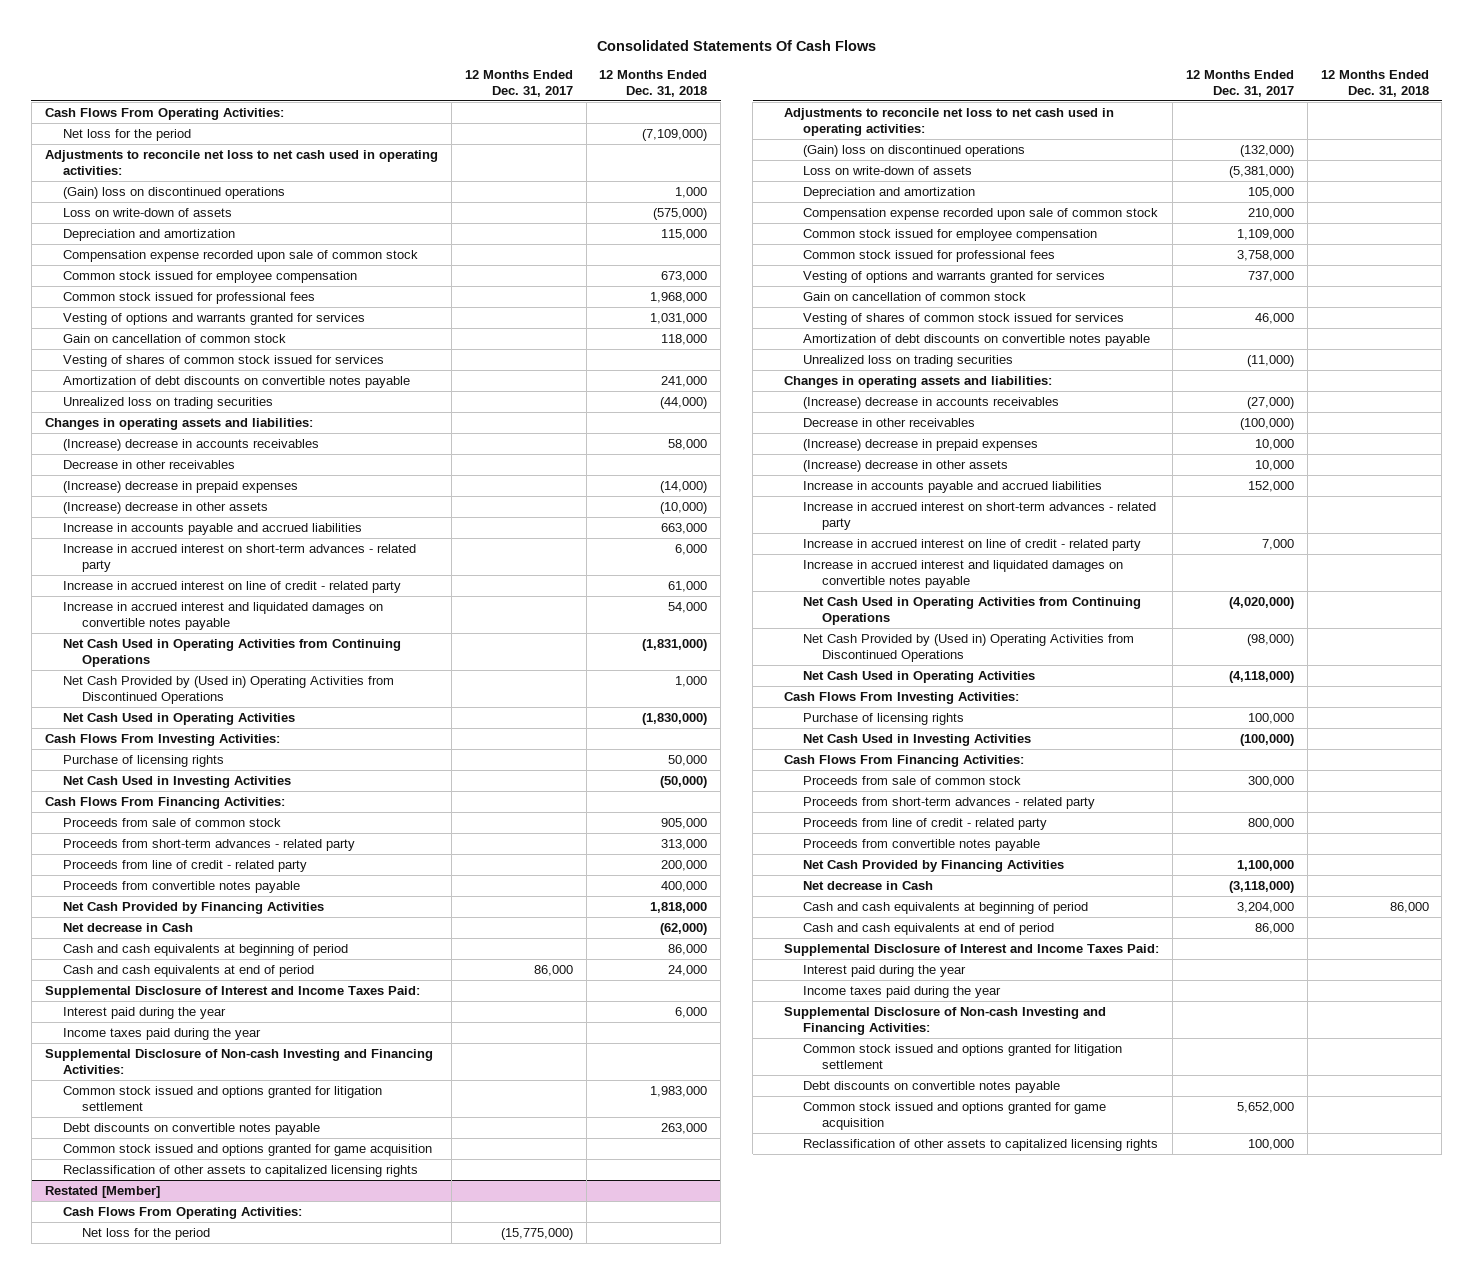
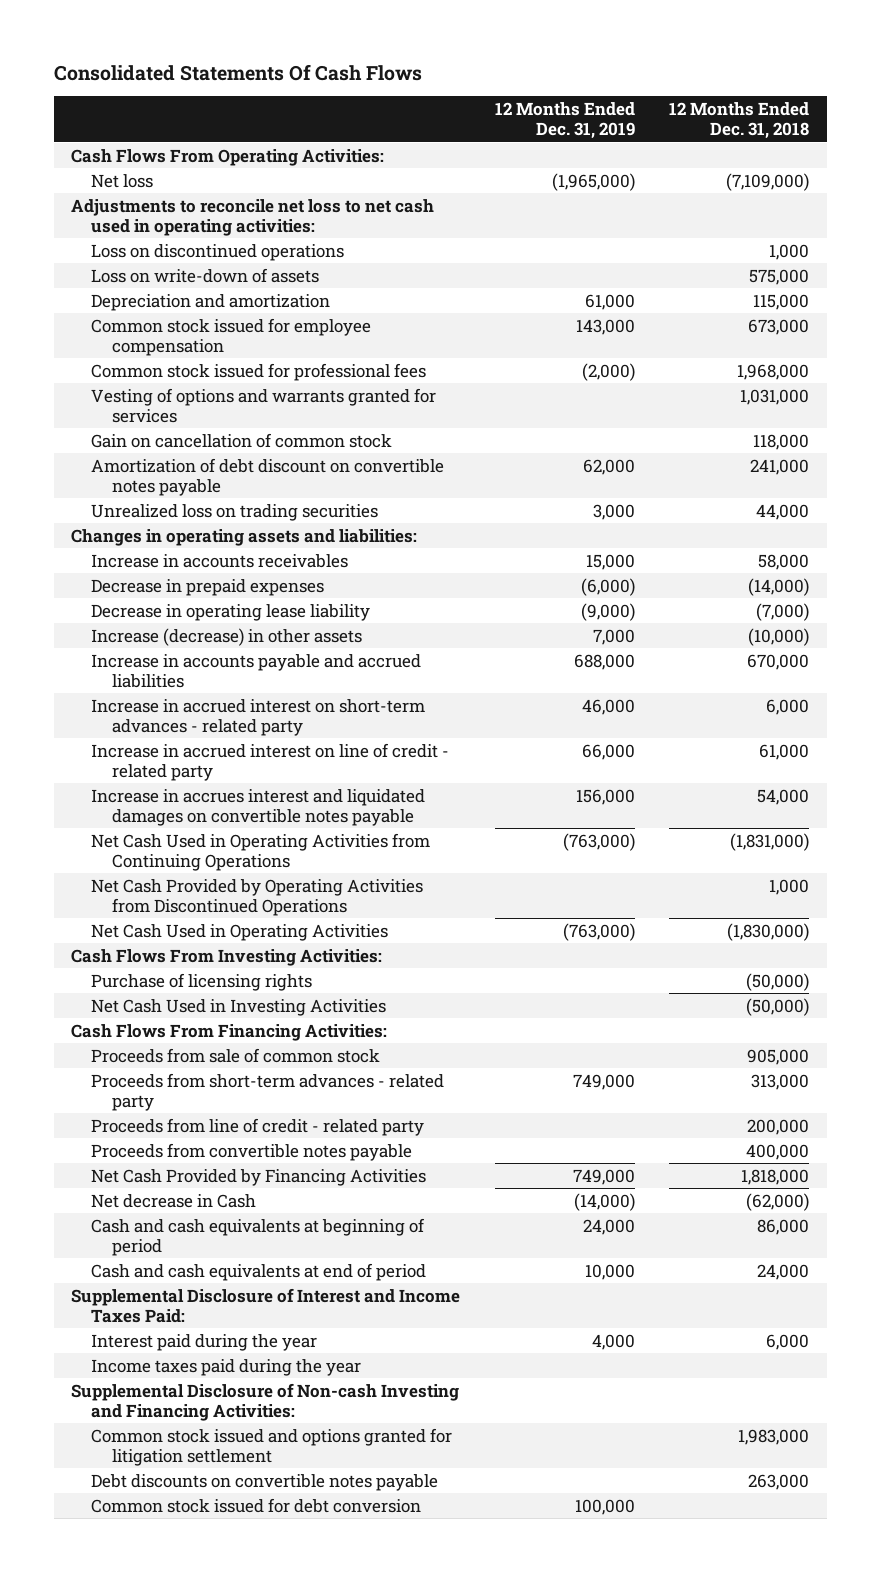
[464,69,573,97] 12 Months Ended Dec. 31, 2017 -> none
none -> [494,102,635,140] 12 Months Ended Dec. 31, 2019
[63,128,192,141] Net loss for the period -> [91,173,154,188] Net loss
[63,186,286,199] (Gain) loss on discontinued operations -> [91,243,345,261] Loss on discontinued operations
[653,207,708,220] (575,000) -> [749,268,810,285] 575,000
[63,249,419,262] Compensation expense recorded upon sale of common stock -> none
[63,354,385,367] Vesting of shares of common stock issued for services -> none
[63,375,411,388] Amortization of debt discounts on convertible notes payable -> [91,457,445,496] Amortization of debt discount on convertible notes payable
[660,396,708,409] (44,000) -> [756,503,810,520] 44,000
[63,459,236,469] Decrease in other receivables -> none
[63,438,320,451] (Increase) decrease in accounts receivables -> [91,553,349,568] Increase in accounts receivables
[63,480,299,493] (Increase) decrease in prepaid expenses -> [91,578,325,596] Decrease in prepaid expenses
none -> [91,603,371,621] Decrease in operating lease liability
[63,501,269,514] (Increase) decrease in other assets -> [91,627,363,646] Increase (decrease) in other assets
[661,522,708,534] 663,000 -> [747,653,810,670] 670,000
[63,601,384,630] Increase in accrued interest and liquidated damages on convertible notes payable -> [91,788,426,826] Increase in accrues interest and liquidated damages on convertible notes payable
[63,675,395,704] Net Cash Provided by (Used in) Operating Activities from Discontinued Operations -> [91,878,424,916] Net Cash Provided by Operating Activities from Discontinued Operations
[668,754,708,766] 50,000 -> [746,972,810,991] (50,000)
[63,1143,433,1156] Common stock issued and options granted for game acquisition -> none
[63,1164,419,1177] Reclassification of other assets to capitalized licensing rights -> none
[44,1185,160,1198] Restated [Member] -> none
[63,1206,303,1219] Cash Flows From Operating Activities: -> none
[81,1227,210,1240] Net loss for the period -> none
[784,107,1115,136] Adjustments to reconcile net loss to net cash used in operating activities: -> none
[803,144,1026,157] (Gain) loss on discontinued operations -> none
[803,165,973,175] Loss on write-down of assets -> none
[803,186,976,199] Depreciation and amortization -> none
[803,207,1159,220] Compensation expense recorded upon sale of common stock -> none
[803,228,1098,241] Common stock issued for employee compensation -> none
[803,249,1056,262] Common stock issued for professional fees -> none
[803,270,1106,283] Vesting of options and warrants granted for services -> none
[803,291,1027,301] Gain on cancellation of common stock -> none
[803,312,1125,325] Vesting of shares of common stock issued for services -> none
[803,333,1151,346] Amortization of debt discounts on convertible notes payable -> none
[803,354,1014,367] Unrealized loss on trading securities -> none
[784,375,1053,388] Changes in operating assets and liabilities: -> none
[803,396,1060,409] (Increase) decrease in accounts receivables -> none
[803,417,976,427] Decrease in other receivables -> none
[803,438,1039,451] (Increase) decrease in prepaid expenses -> none
[803,459,1009,472] (Increase) decrease in other assets -> none
[803,480,1103,493] Increase in accounts payable and accrued liabilities -> none
[803,501,1157,530] Increase in accrued interest on short-term advances - related party -> none
[803,538,1142,551] Increase in accrued interest on line of credit - related party -> none
[803,559,1124,588] Increase in accrued interest and liquidated damages on convertible notes payable -> none
[803,596,1142,625] Net Cash Used in Operating Activities from Continuing Operations -> none
[803,633,1135,662] Net Cash Provided by (Used in) Operating Activities from Discontinued Operations -> none
[803,670,1036,683] Net Cash Used in Operating Activities -> none
[784,691,1020,704] Cash Flows From Investing Activities: -> none
[803,712,965,725] Purchase of licensing rights -> none
[803,733,1032,746] Net Cash Used in Investing Activities -> none
[784,754,1025,767] Cash Flows From Financing Activities: -> none
[803,775,1022,785] Proceeds from sale of common stock -> none
[803,796,1096,809] Proceeds from short-term advances - related party -> none
[803,817,1048,830] Proceeds from line of credit - related party -> none
[803,838,1041,851] Proceeds from convertible notes payable -> none
[803,859,1065,872] Net Cash Provided by Financing Activities -> none
[803,880,934,890] Net decrease in Cash -> none
[803,901,1089,914] Cash and cash equivalents at beginning of period -> none
[803,922,1055,935] Cash and cash equivalents at end of period -> none
[784,943,1160,956] Supplemental Disclosure of Interest and Income Taxes Paid: -> none
[803,964,967,977] Interest paid during the year -> none
[803,985,1002,998] Income taxes paid during the year -> none
[784,1006,1107,1035] Supplemental Disclosure of Non-cash Investing and Financing Activities: -> none
[803,1043,1123,1069] Common stock issued and options granted for litigation settlement -> none
[803,1080,1061,1093] Debt discounts on convertible notes payable -> none
[803,1101,1107,1130] Common stock issued and options granted for game acquisition -> none
[803,1138,1159,1151] Reclassification of other assets to capitalized licensing rights -> none
none -> [91,1497,422,1513] Common stock issued for debt conversion

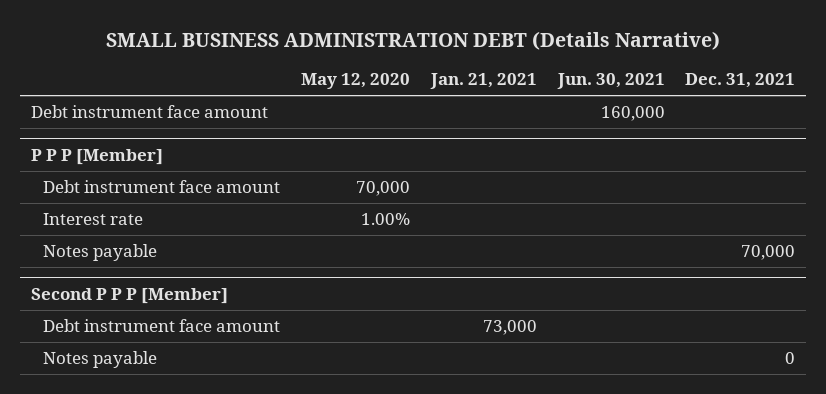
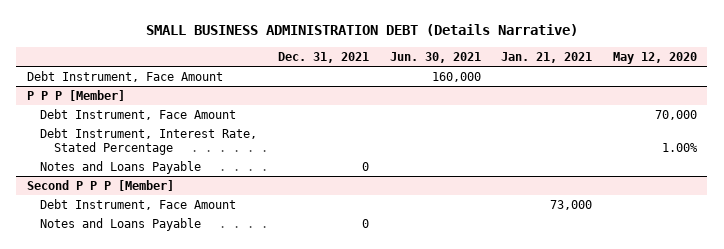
[30,104,268,118] Debt instrument face amount -> [26,70,223,82] Debt Instrument, Face Amount
[43,179,281,193] Debt instrument face amount -> [40,108,237,120] Debt Instrument, Face Amount
[43,212,144,225] Interest rate -> [40,127,258,156] Debt Instrument, Interest Rate, Stated Percentage
[43,243,158,261] Notes payable -> [40,160,202,174] Notes and Loans Payable
[741,244,796,260] 70,000 -> [361,161,369,171] 0
[43,318,281,332] Debt instrument face amount -> [40,198,237,210] Debt Instrument, Face Amount
[43,350,158,368] Notes payable -> [40,217,202,231] Notes and Loans Payable

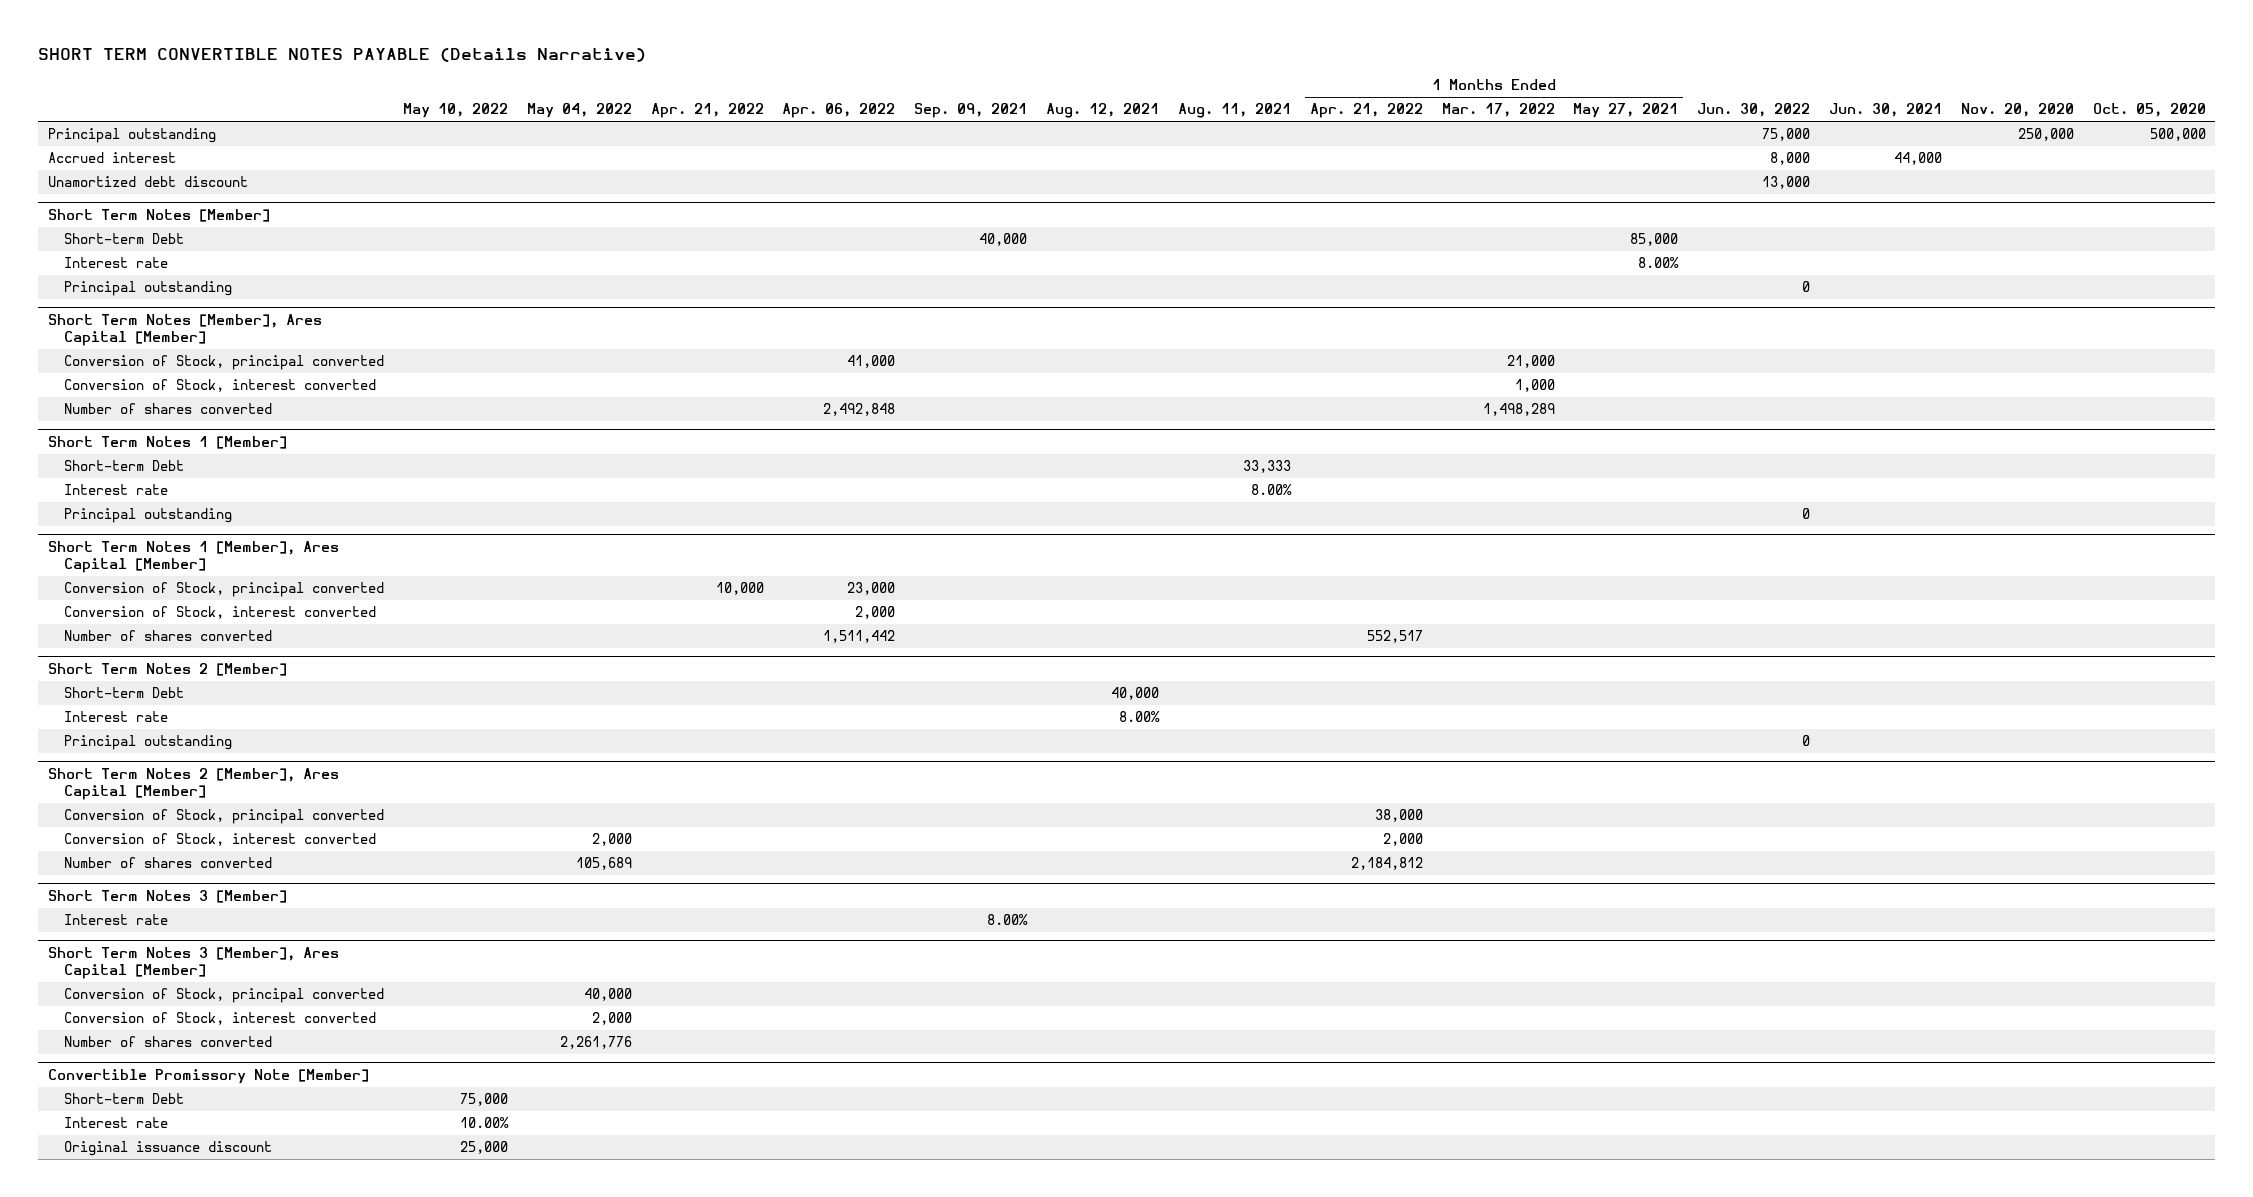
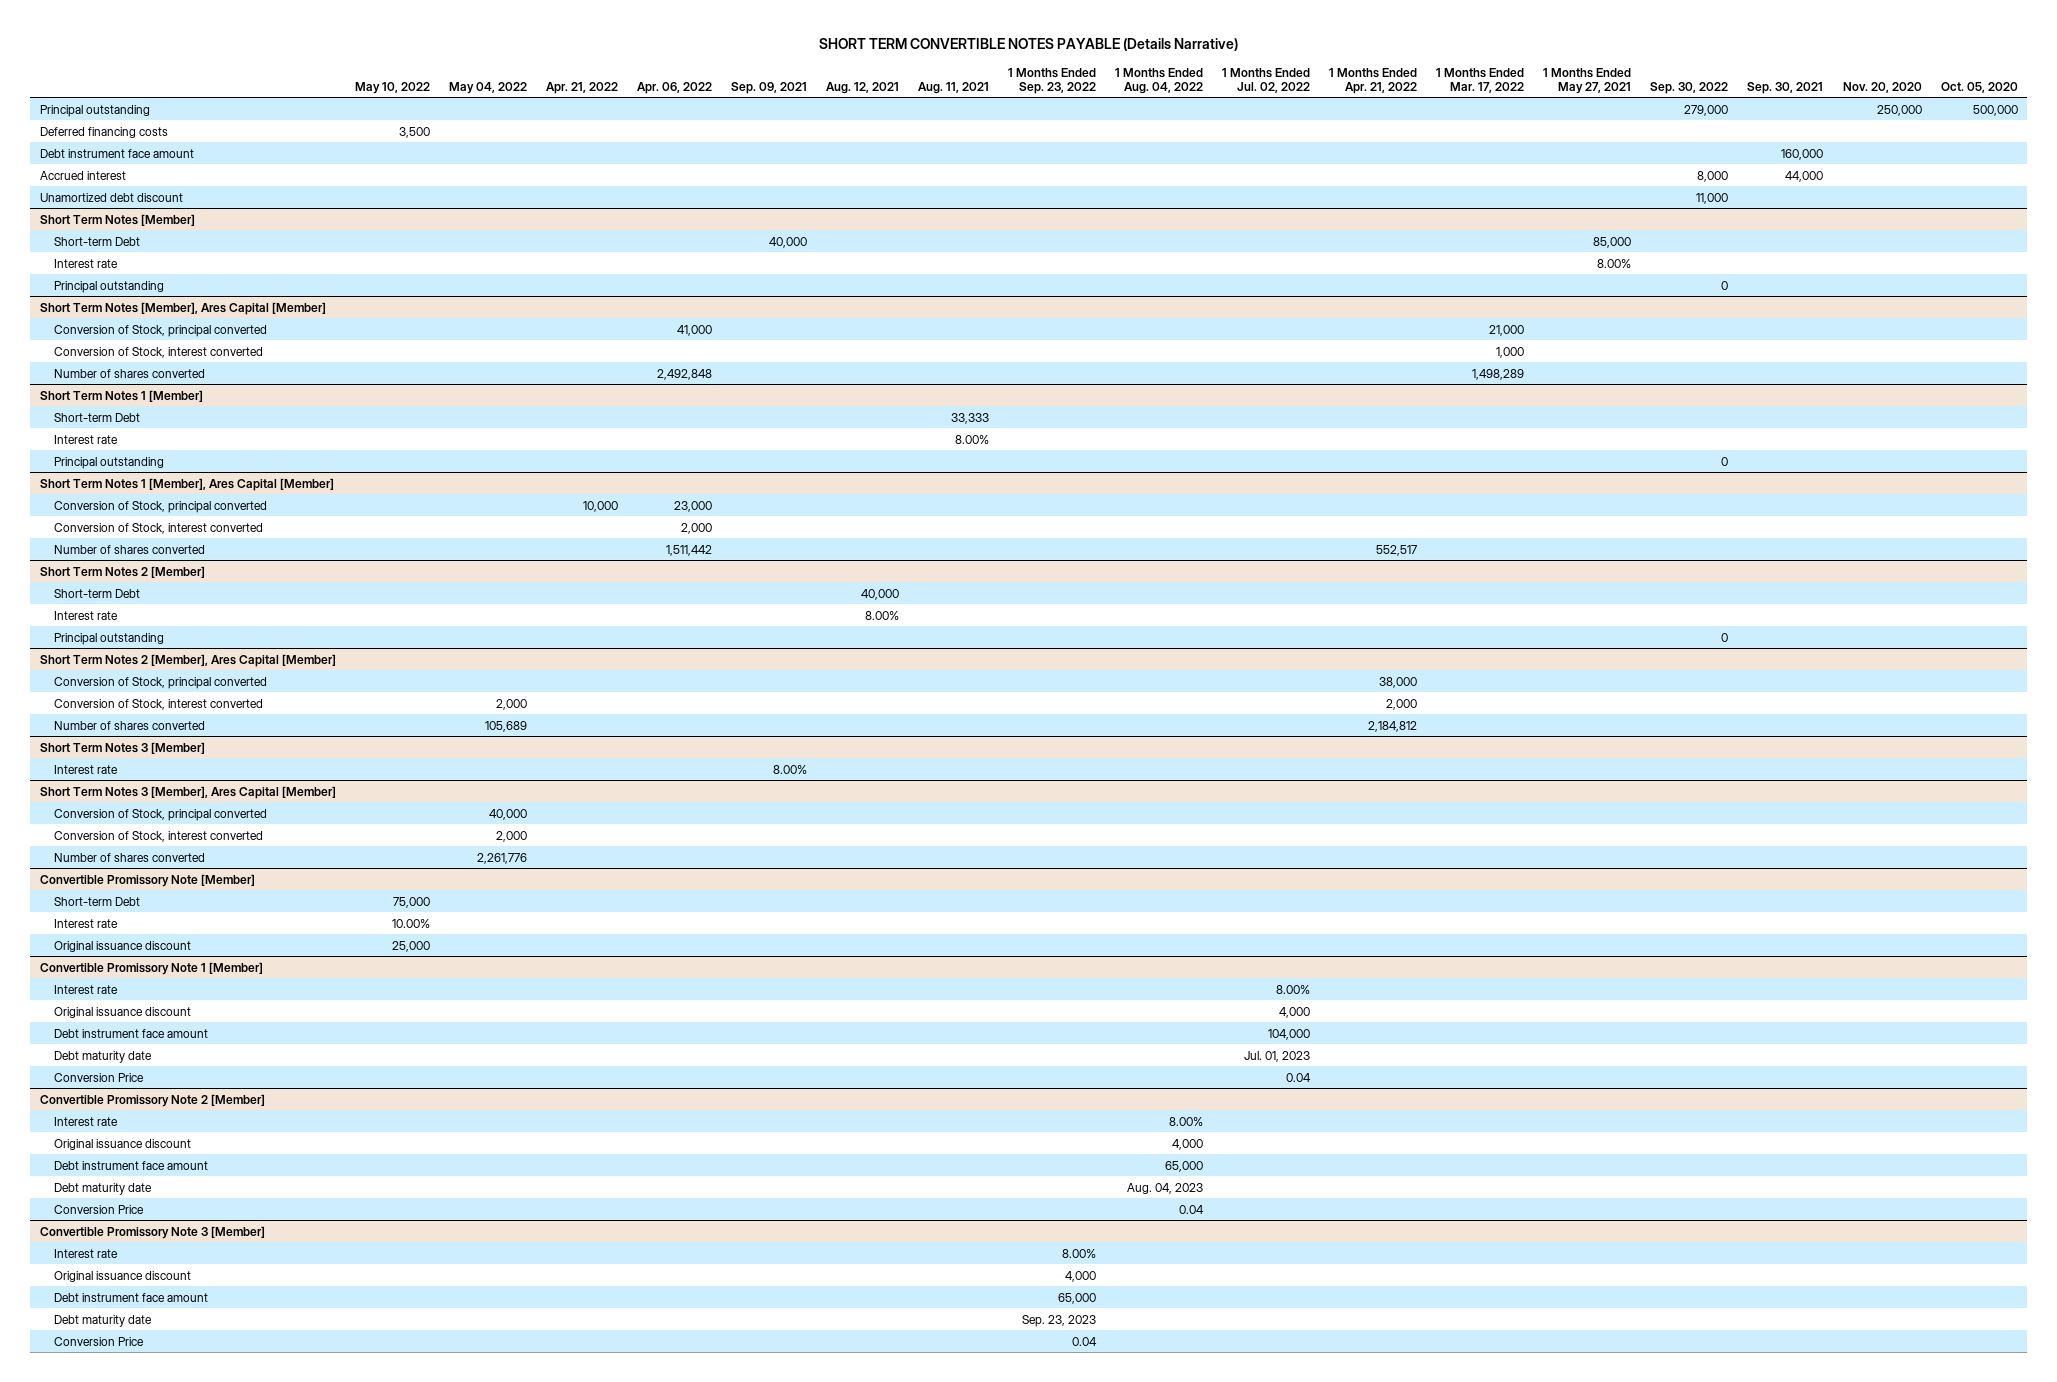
[1697,103,1811,118] Jun. 30, 2022 -> none
[1829,103,1943,118] Jun. 30, 2021 -> none
none -> [1008,67,1097,94] 1 Months Ended Sep. 23, 2022
none -> [1115,67,1204,94] 1 Months Ended Aug. 04, 2022
none -> [1222,67,1311,93] 1 Months Ended Jul. 02, 2022
none -> [1650,81,1729,94] Sep. 30, 2022
none -> [1747,81,1824,94] Sep. 30, 2021
none -> [39,126,168,138] Deferred financing costs
none -> [39,148,194,158] Debt instrument face amount
none -> [39,961,263,975] Convertible Promissory Note 1 [Member]
none -> [54,984,119,994] Interest rate
none -> [54,1006,192,1018] Original issuance discount
none -> [54,1028,209,1038] Debt instrument face amount
none -> [54,1050,153,1063] Debt maturity date
none -> [54,1072,145,1082] Conversion Price
none -> [39,1093,265,1107] Convertible Promissory Note 2 [Member]
none -> [54,1116,119,1126] Interest rate
none -> [54,1138,192,1150] Original issuance discount
none -> [54,1160,209,1170] Debt instrument face amount
none -> [54,1182,153,1195] Debt maturity date
none -> [54,1204,145,1214] Conversion Price
none -> [39,1225,265,1239] Convertible Promissory Note 3 [Member]
none -> [54,1248,119,1258] Interest rate
none -> [54,1270,192,1282] Original issuance discount
none -> [54,1292,209,1302] Debt instrument face amount
none -> [54,1314,153,1327] Debt maturity date
none -> [54,1336,145,1346] Conversion Price

